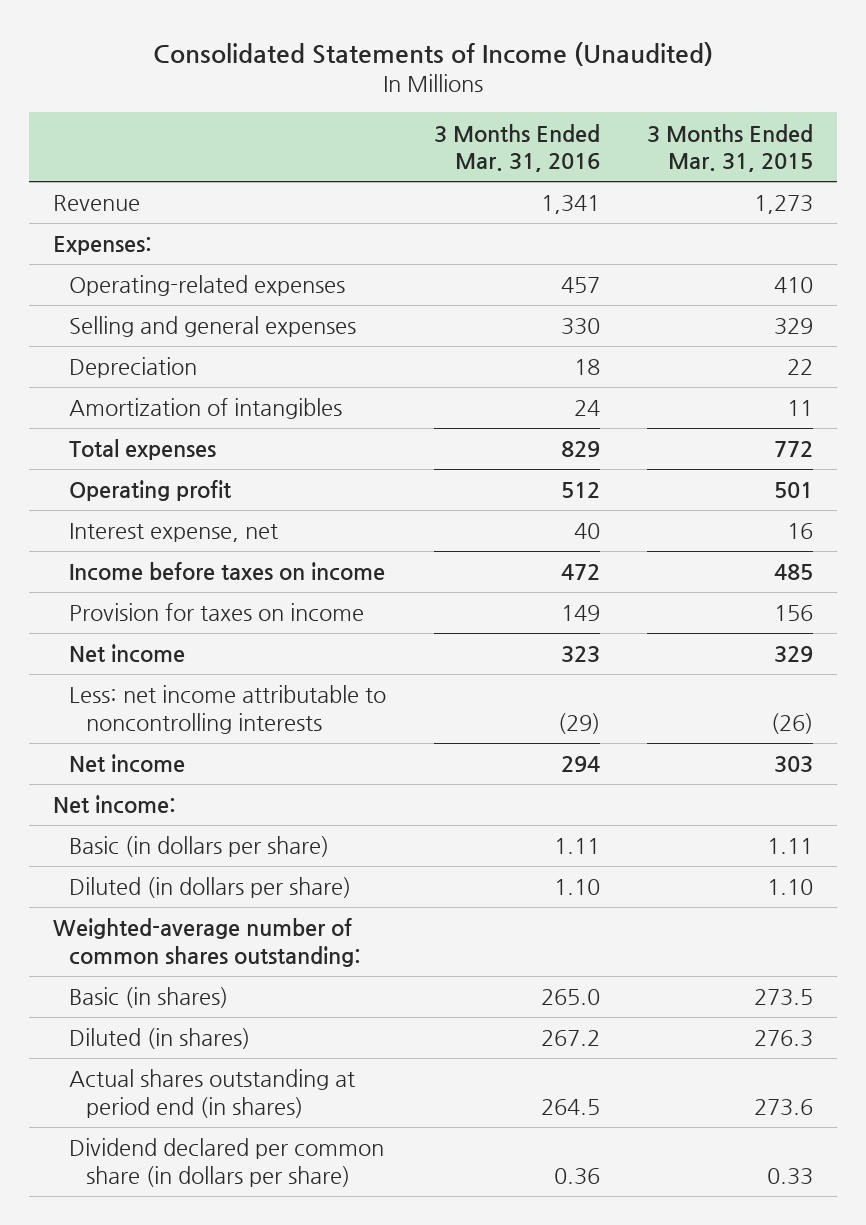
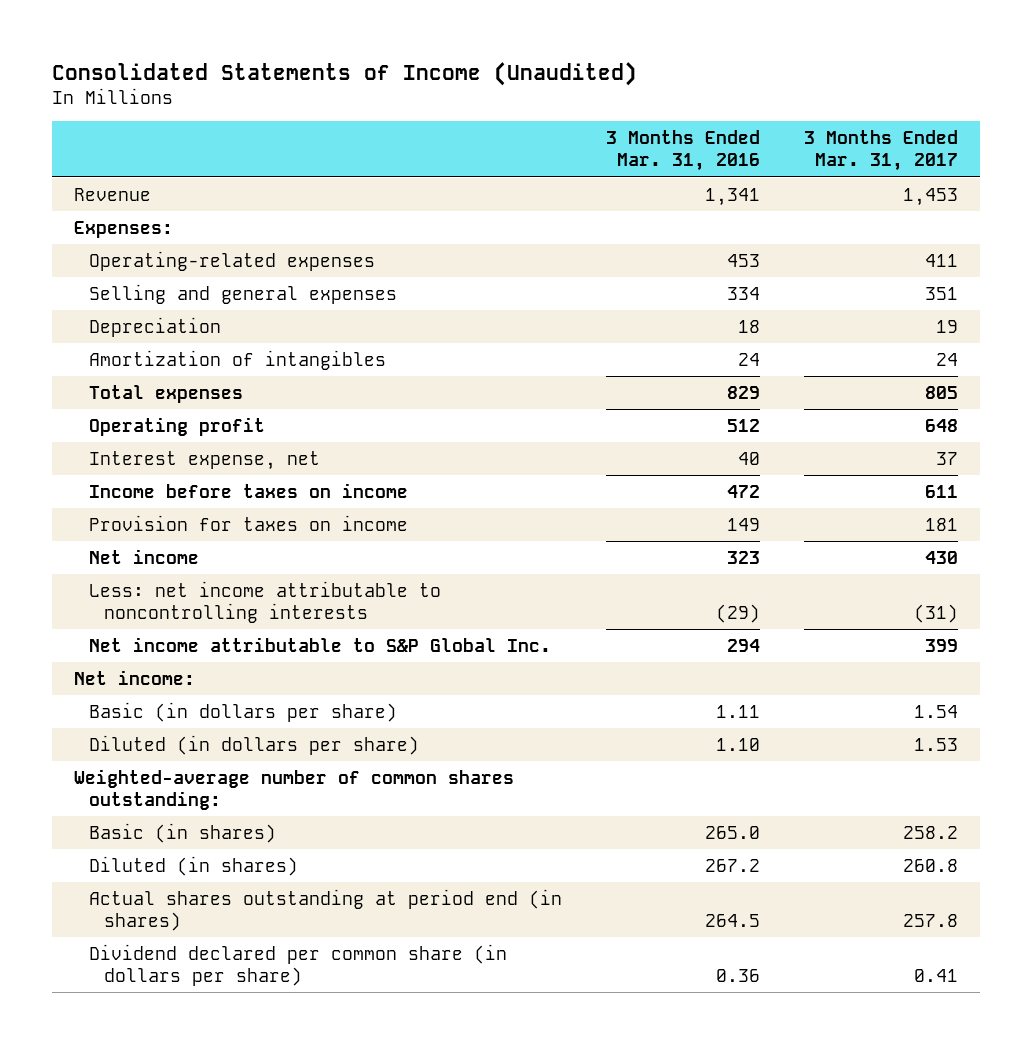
[646,123,813,173] 3 Months Ended Mar. 31, 2015 -> none
none -> [803,130,958,172] 3 Months Ended Mar. 31, 2017
[560,277,600,294] 457 -> [726,253,760,267] 453
[560,318,600,336] 330 -> [726,286,760,300] 334
[69,754,186,774] Net income -> [88,636,551,652] Net income attributable to S&P Global Inc.

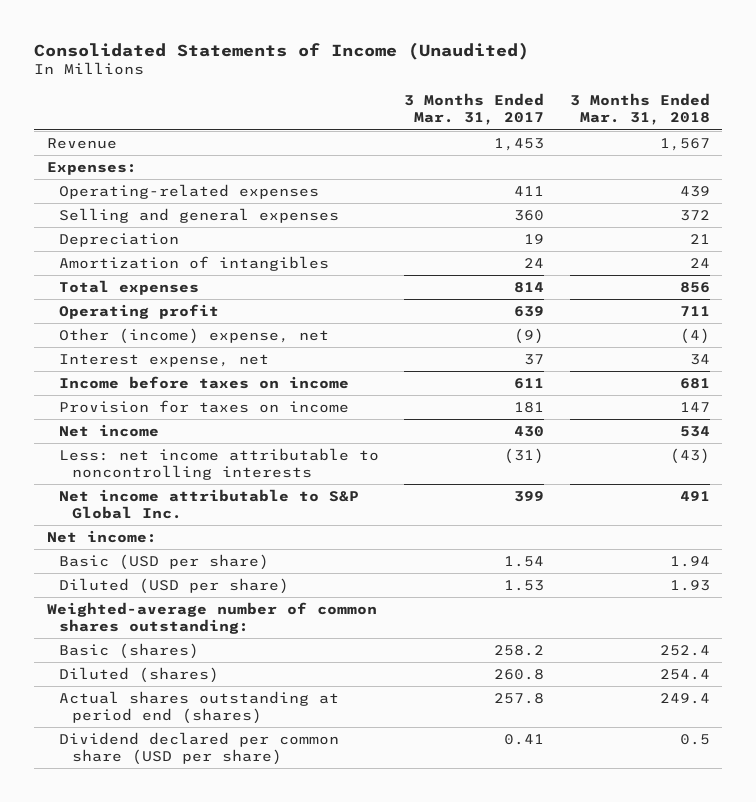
[605,130,760,172] 3 Months Ended Mar. 31, 2016 -> none
none -> [569,93,710,126] 3 Months Ended Mar. 31, 2018
[924,286,958,300] 351 -> [514,209,545,221] 360
[924,385,958,399] 805 -> [514,281,545,293] 814
[924,418,958,432] 648 -> [514,305,545,317] 639
none -> [59,327,330,344] Other (income) expense, net
[88,701,397,722] Basic (in dollars per share) -> [59,553,270,570] Basic (USD per share)
[88,734,419,755] Diluted (in dollars per share) -> [59,577,290,594] Diluted (USD per share)
[88,822,276,843] Basic (in shares) -> [59,642,200,659] Basic (shares)
[88,855,298,876] Diluted (in shares) -> [59,666,220,683] Diluted (shares)
[88,888,562,931] Actual shares outstanding at period end (in shares) -> [59,690,340,725] Actual shares outstanding at period end (shares)
[88,943,507,986] Dividend declared per common share (in dollars per share) -> [59,731,340,766] Dividend declared per common share (USD per share)

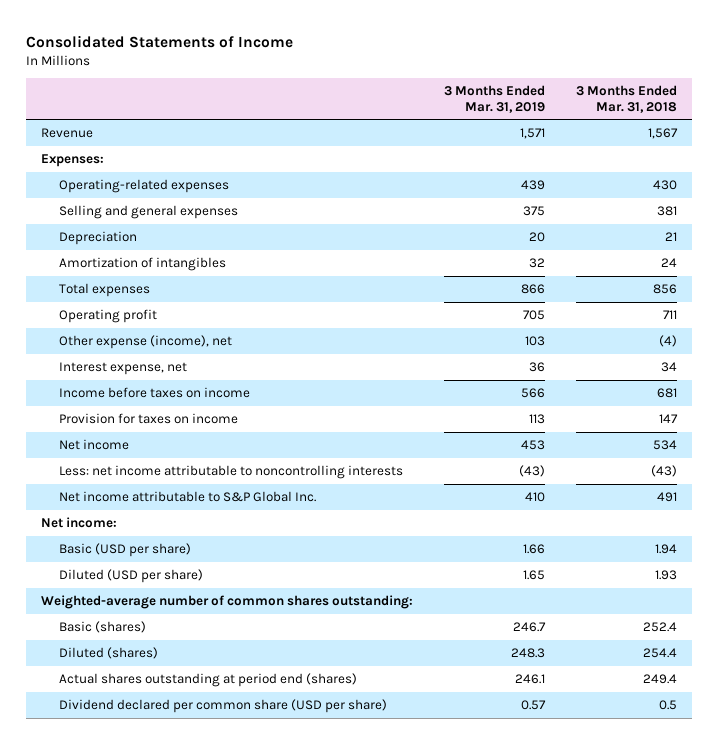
[34,41,530,60] Consolidated Statements of Income (Unaudited) -> [26,34,294,48] Consolidated Statements of Income
[404,93,545,126] 3 Months Ended Mar. 31, 2017 -> none
none -> [444,84,546,113] 3 Months Ended Mar. 31, 2019
[679,185,710,197] 439 -> [652,179,677,190] 430
[679,209,710,221] 372 -> [656,205,677,216] 381
[59,327,330,344] Other (income) expense, net -> [58,334,232,349] Other expense (income), net

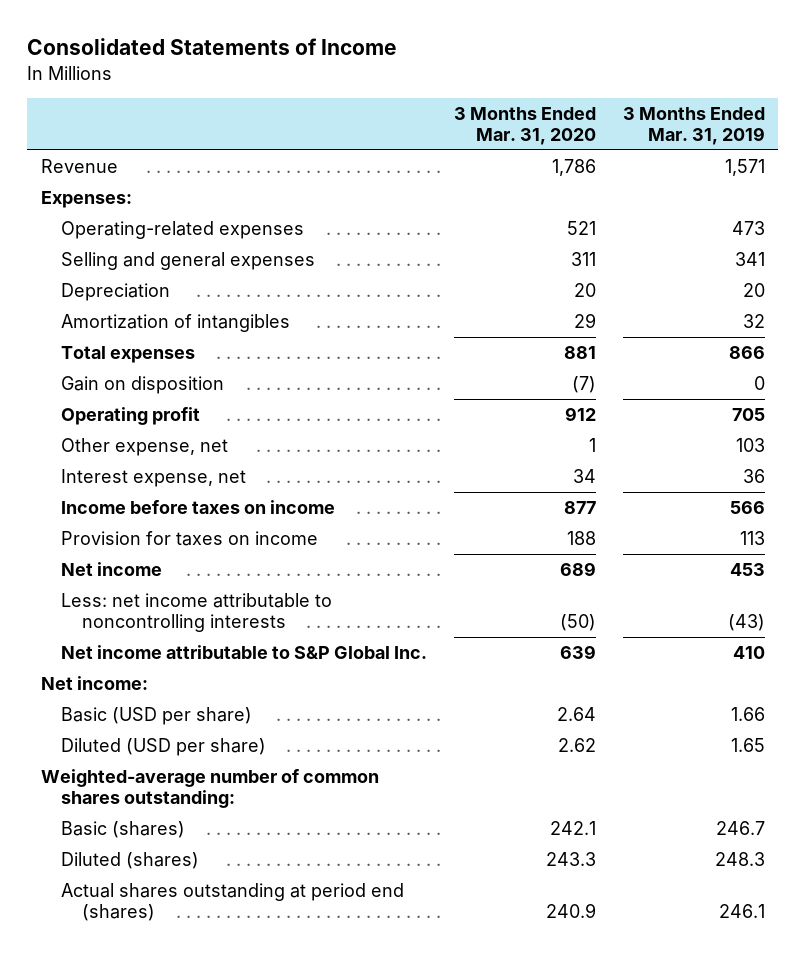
[575,84,677,113] 3 Months Ended Mar. 31, 2018 -> none
none -> [454,106,597,145] 3 Months Ended Mar. 31, 2020
[521,179,546,190] 439 -> [731,220,765,235] 473
[523,205,546,216] 375 -> [734,251,765,266] 341
none -> [61,375,225,394] Gain on disposition
[58,334,232,349] Other expense (income), net -> [61,437,229,456] Other expense, net
[58,698,387,713] Dividend declared per common share (USD per share) -> none

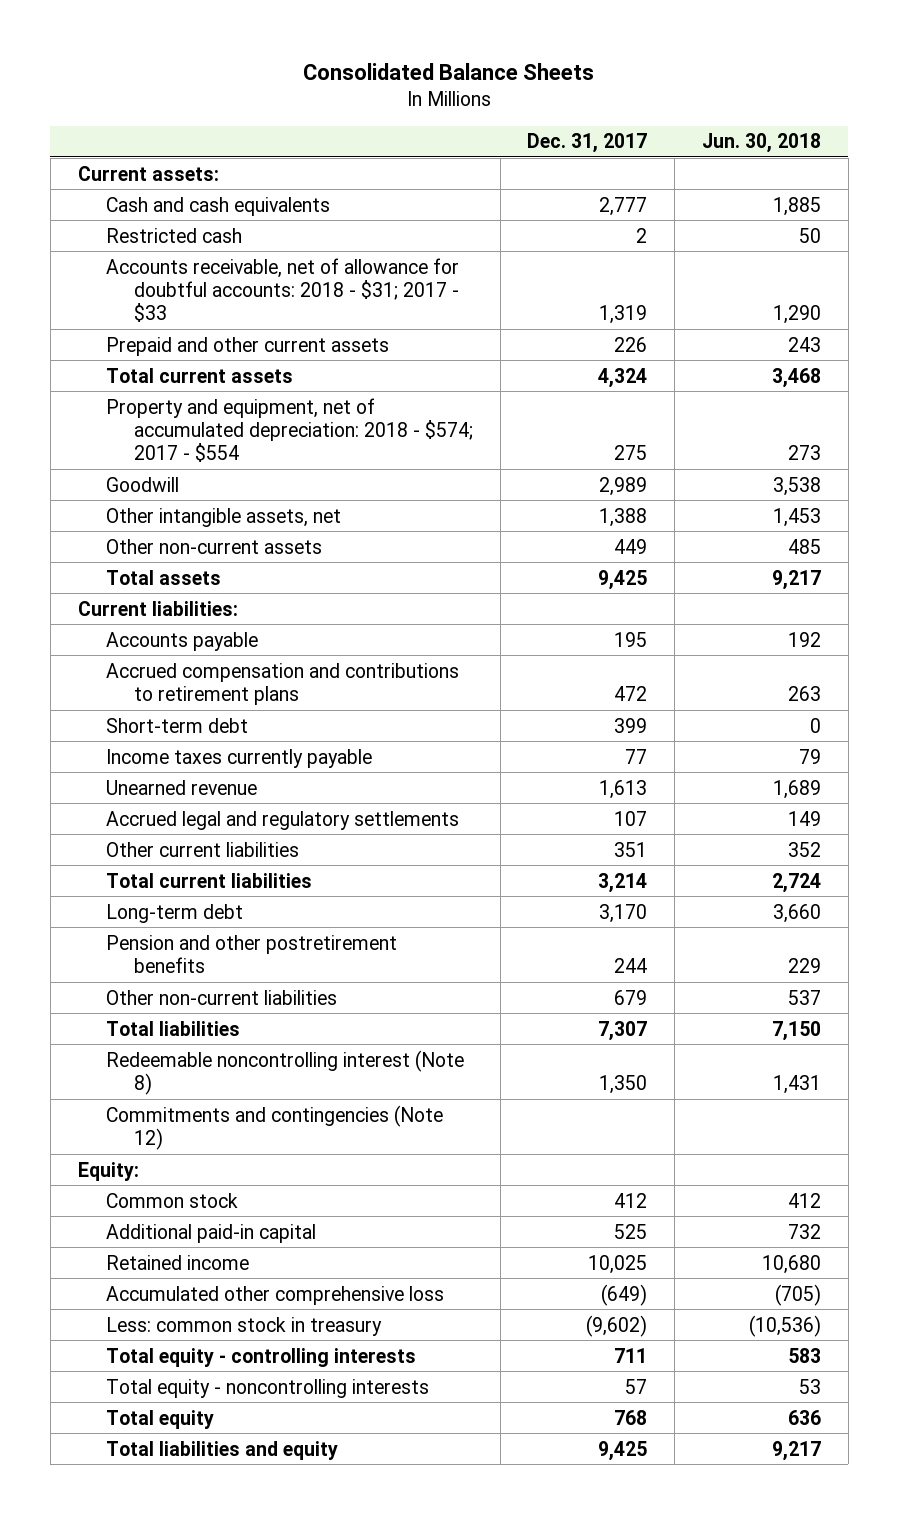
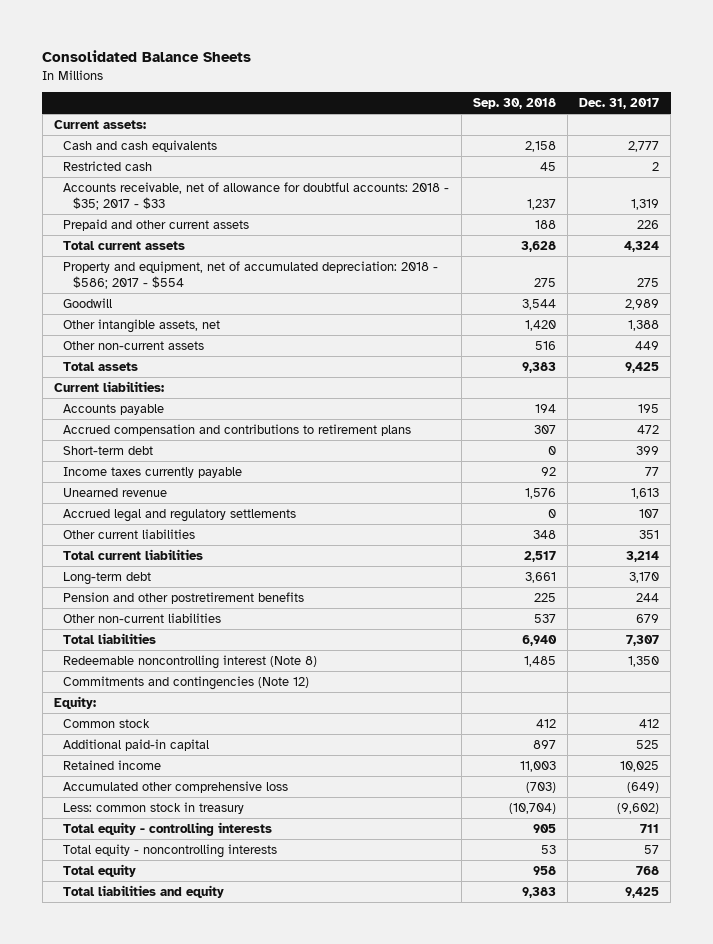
[702,133,822,154] Jun. 30, 2018 -> none
none -> [472,98,556,110] Sep. 30, 2018
[105,257,459,323] Accounts receivable, net of allowance for doubtful accounts: 2018 - $31; 2017 - $33 -> [63,181,450,210] Accounts receivable, net of allowance for doubtful accounts: 2018 - $35; 2017 - $33
[105,397,473,463] Property and equipment, net of accumulated depreciation: 2018 - $574; 2017 - $554 -> [63,260,439,289] Property and equipment, net of accumulated depreciation: 2018 - $586; 2017 - $554

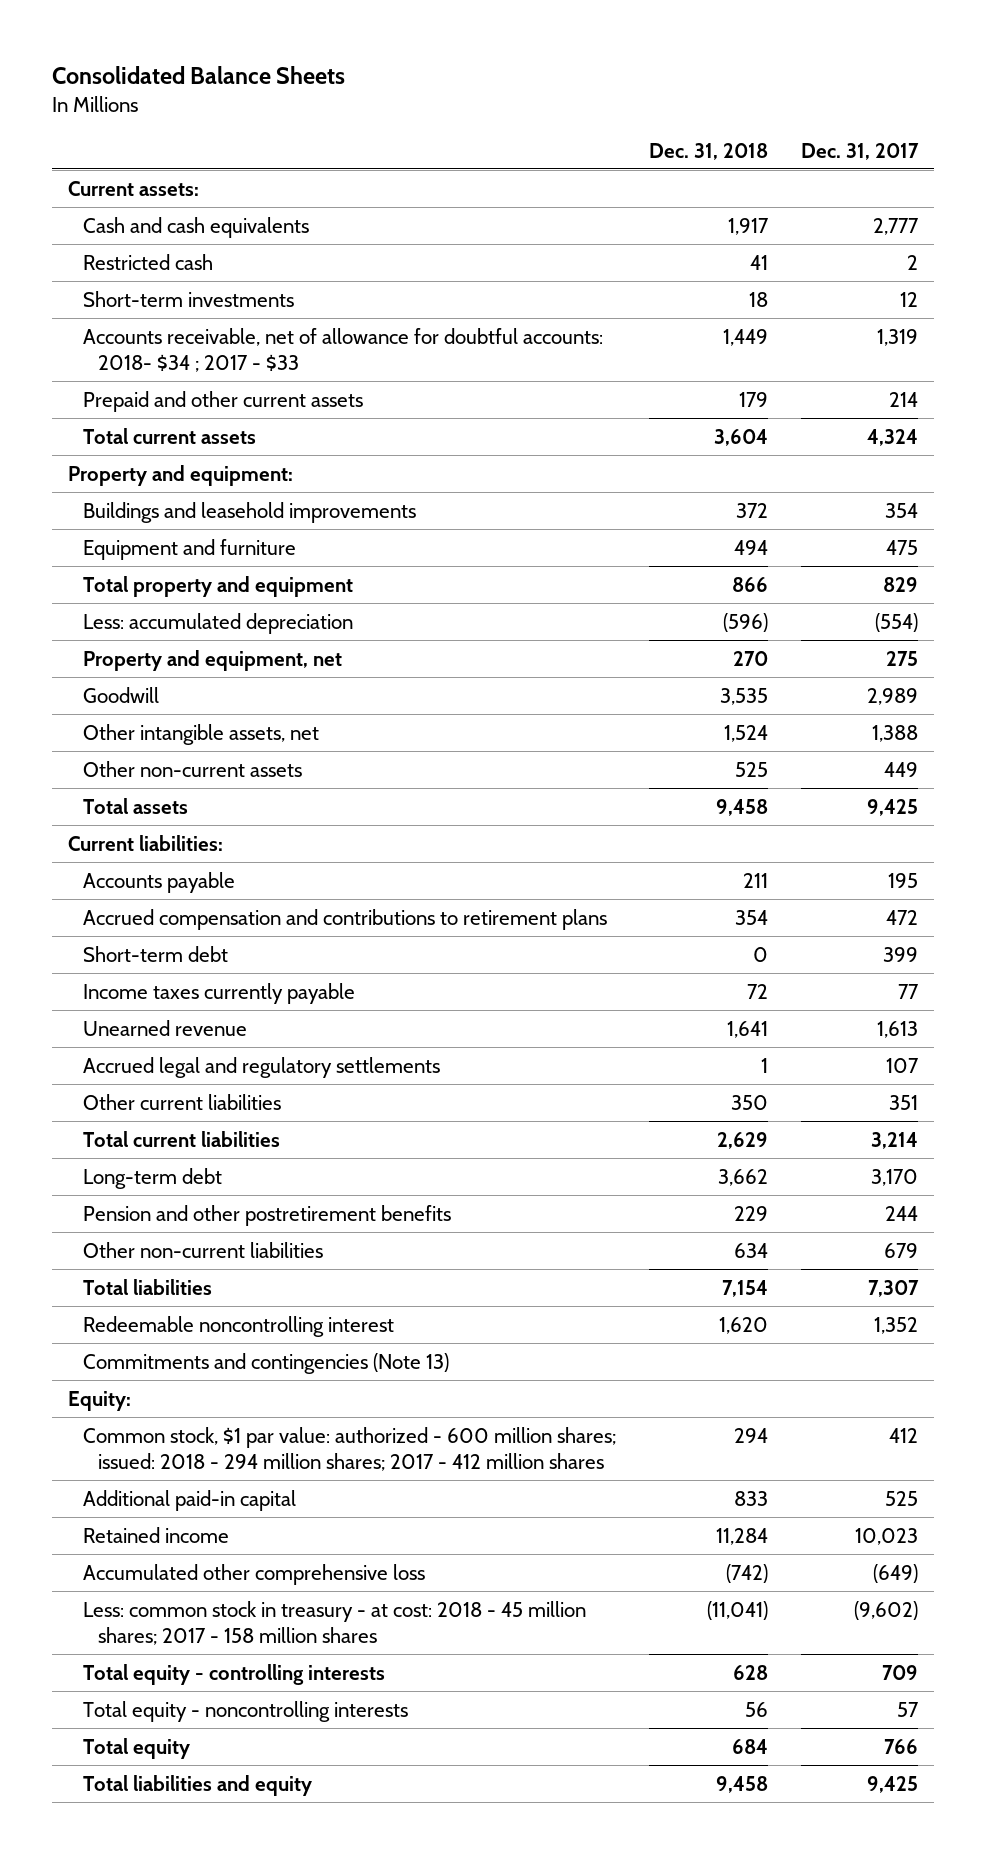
[472,98,556,110] Sep. 30, 2018 -> none
none -> [648,142,768,160] Dec. 31, 2018
none -> [83,290,295,307] Short-term investments
[63,181,450,210] Accounts receivable, net of allowance for doubtful accounts: 2018 - $35; 2017 - $33 -> [83,327,604,373] Accounts receivable, net of allowance for doubtful accounts: 2018- $34 ; 2017 - $33
[637,219,660,229] 226 -> [888,391,918,407] 214
none -> [68,464,294,486] Property and equipment:
none -> [83,501,417,523] Buildings and leasehold improvements
none -> [83,538,297,560] Equipment and furniture
none -> [83,575,354,597] Total property and equipment
none -> [83,612,354,634] Less: accumulated depreciation
[63,260,439,289] Property and equipment, net of accumulated depreciation: 2018 - $586; 2017 - $554 -> [83,649,343,671] Property and equipment, net
[63,654,318,669] Redeemable noncontrolling interest (Note 8) -> [83,1315,395,1337] Redeemable noncontrolling interest
[628,655,660,667] 1,350 -> [873,1316,918,1334] 1,352
[63,675,310,690] Commitments and contingencies (Note 12) -> [83,1352,450,1374] Commitments and contingencies (Note 13)
[63,718,151,728] Common stock -> [83,1426,617,1472] Common stock, $1 par value: authorized - 600 million shares; issued: 2018 - 294 million shares; 2017 - 412 million shares
[620,760,660,772] 10,025 -> [854,1527,918,1545] 10,023
[63,801,245,814] Less: common stock in treasury -> [83,1600,587,1646] Less: common stock in treasury - at cost: 2018 - 45 million shares; 2017 - 158 million shares
[640,823,660,833] 711 -> [881,1664,918,1680] 709
[636,865,660,875] 768 -> [883,1738,918,1754] 766

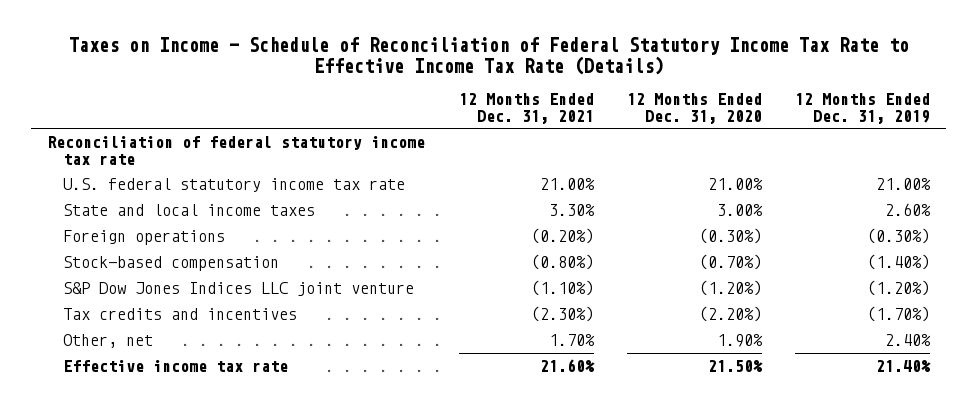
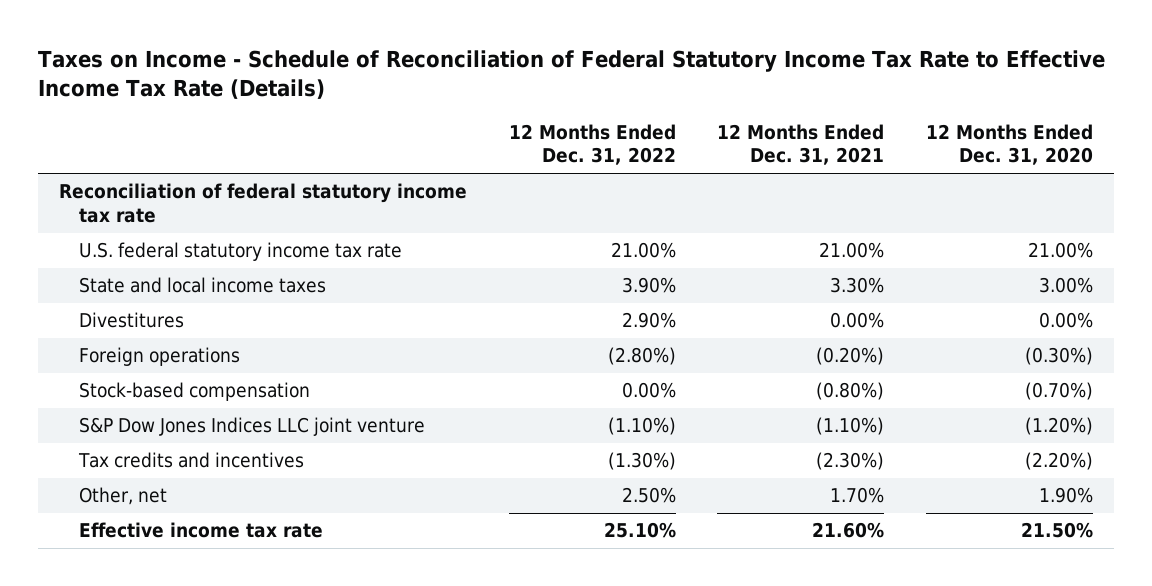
[794,93,930,124] 12 Months Ended Dec. 31, 2019 -> none
none -> [508,123,676,166] 12 Months Ended Dec. 31, 2022
none -> [78,312,184,329] Divestitures

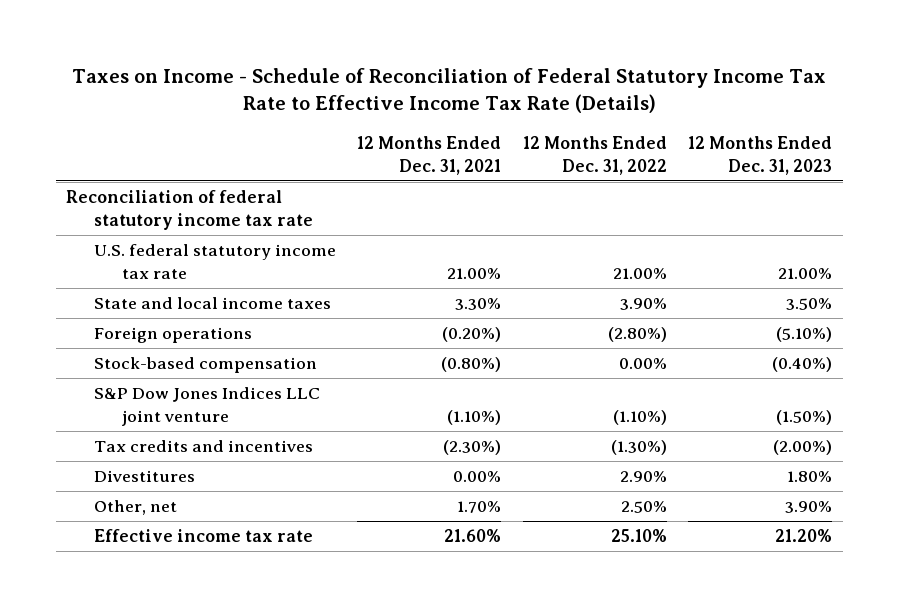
[926,123,1094,166] 12 Months Ended Dec. 31, 2020 -> none
none -> [688,135,833,175] 12 Months Ended Dec. 31, 2023
[78,312,184,329] Divestitures -> [94,470,196,483] Divestitures

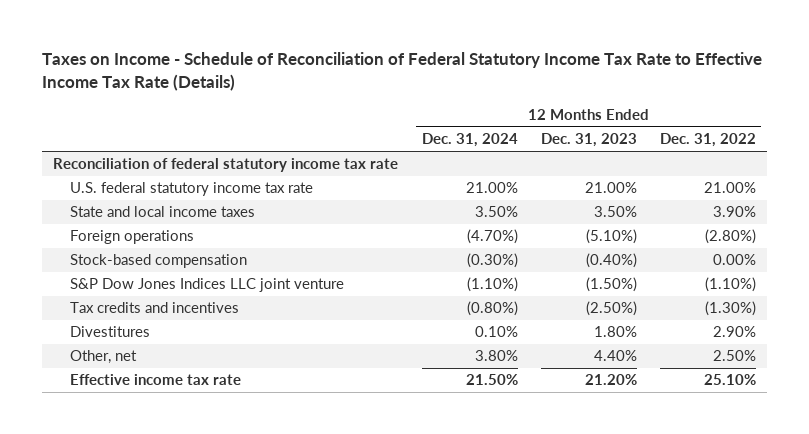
[357,135,502,175] 12 Months Ended Dec. 31, 2021 -> none
none -> [421,133,518,148] Dec. 31, 2024
[773,440,833,456] (2.00%) -> [585,301,637,317] (2.50%)
[785,501,833,514] 3.90% -> [593,350,637,362] 4.40%

